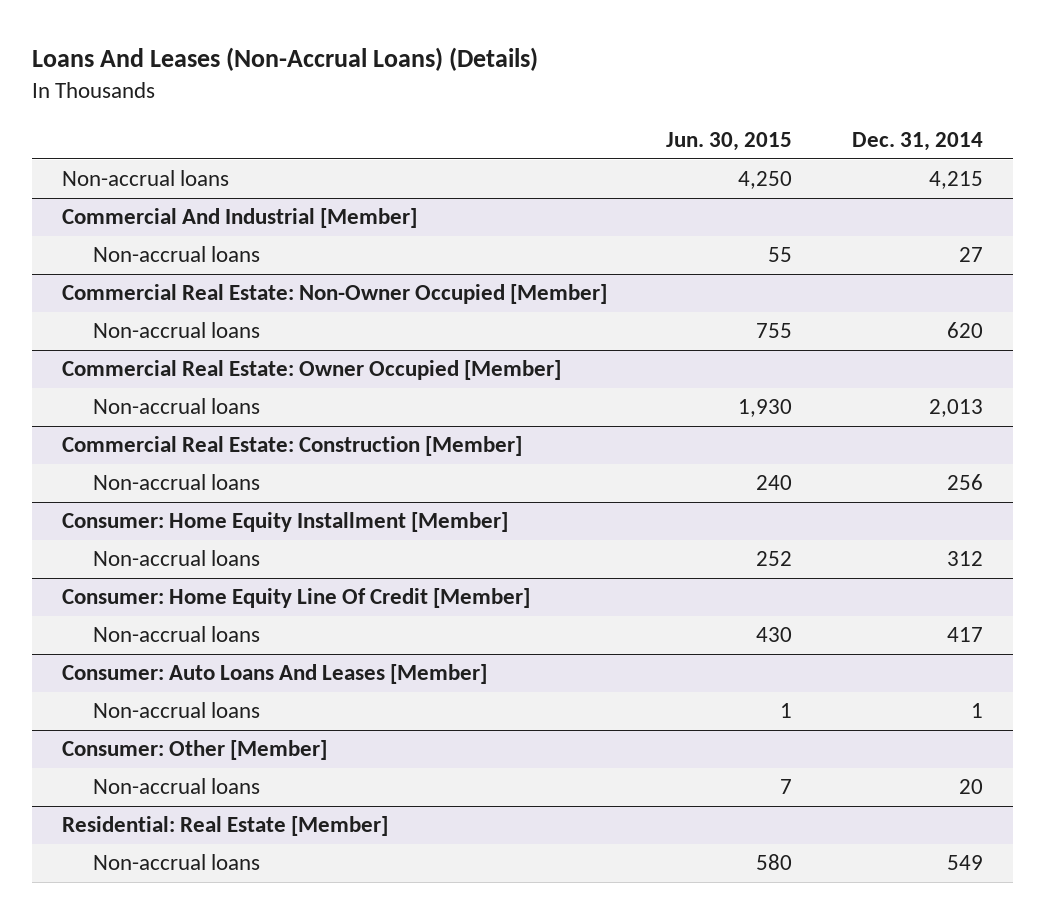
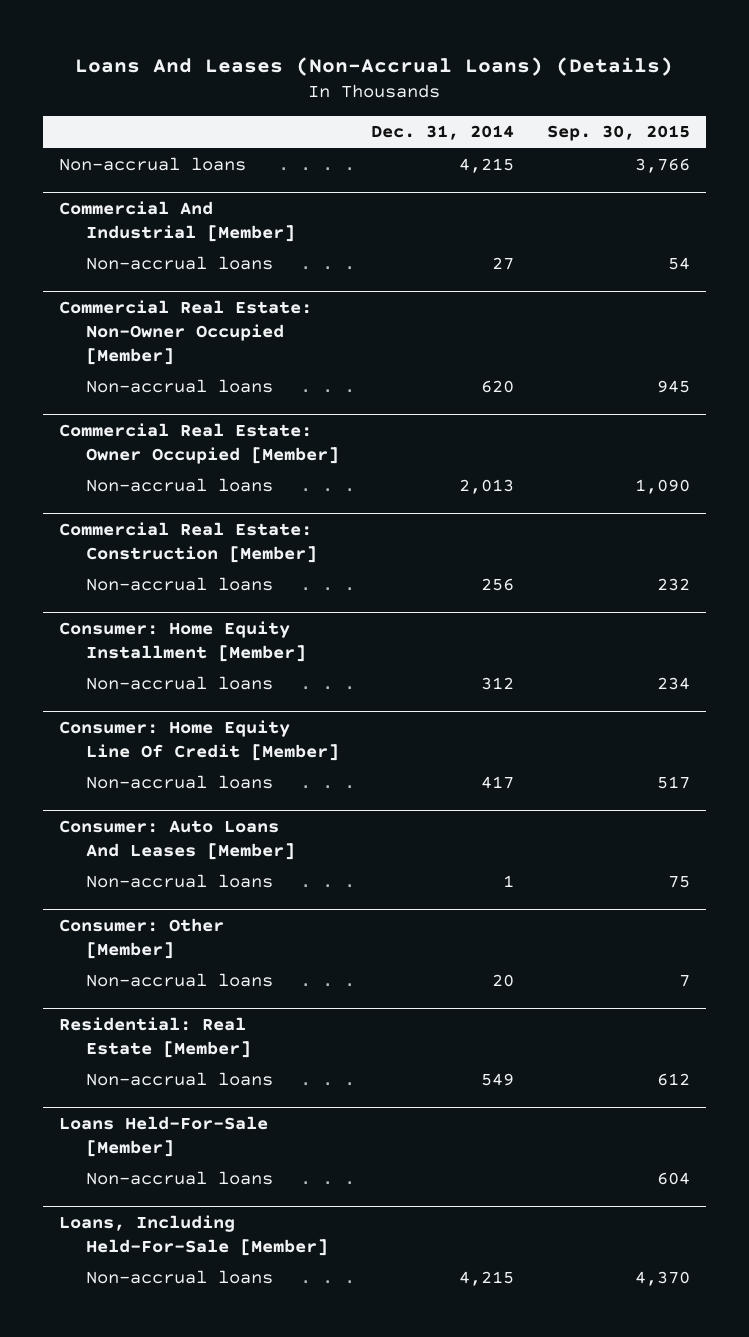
[666,132,793,152] Jun. 30, 2015 -> none
none -> [546,125,690,142] Sep. 30, 2015
none -> [59,1116,269,1158] Loans Held-For-Sale [Member]
none -> [85,1171,273,1186] Non-accrual loans
none -> [59,1215,328,1257] Loans, Including Held-For-Sale [Member]
none -> [85,1270,273,1285] Non-accrual loans

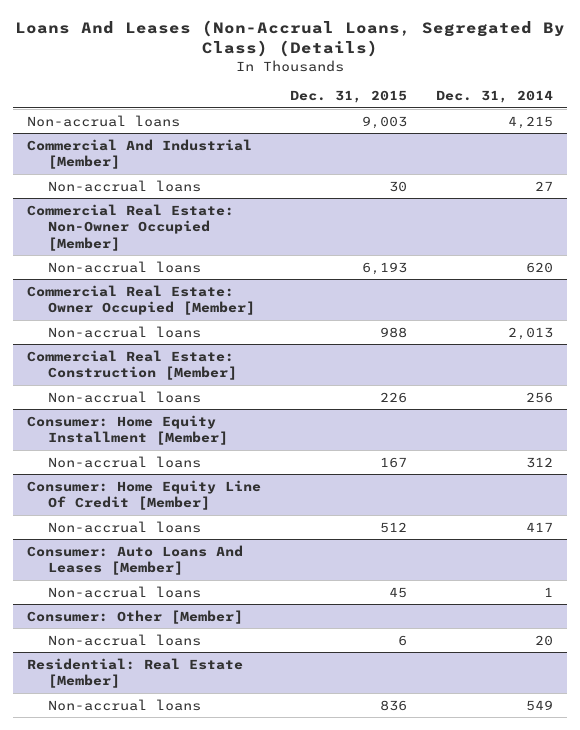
[75,56,674,76] Loans And Leases (Non-Accrual Loans) (Details) -> [15,20,566,58] Loans And Leases (Non-Accrual Loans, Segregated By Class) (Details)
[546,125,690,142] Sep. 30, 2015 -> none
none -> [290,90,408,104] Dec. 31, 2015
[59,1116,269,1158] Loans Held-For-Sale [Member] -> none
[85,1171,273,1186] Non-accrual loans -> none
[59,1215,328,1257] Loans, Including Held-For-Sale [Member] -> none
[85,1270,273,1285] Non-accrual loans -> none

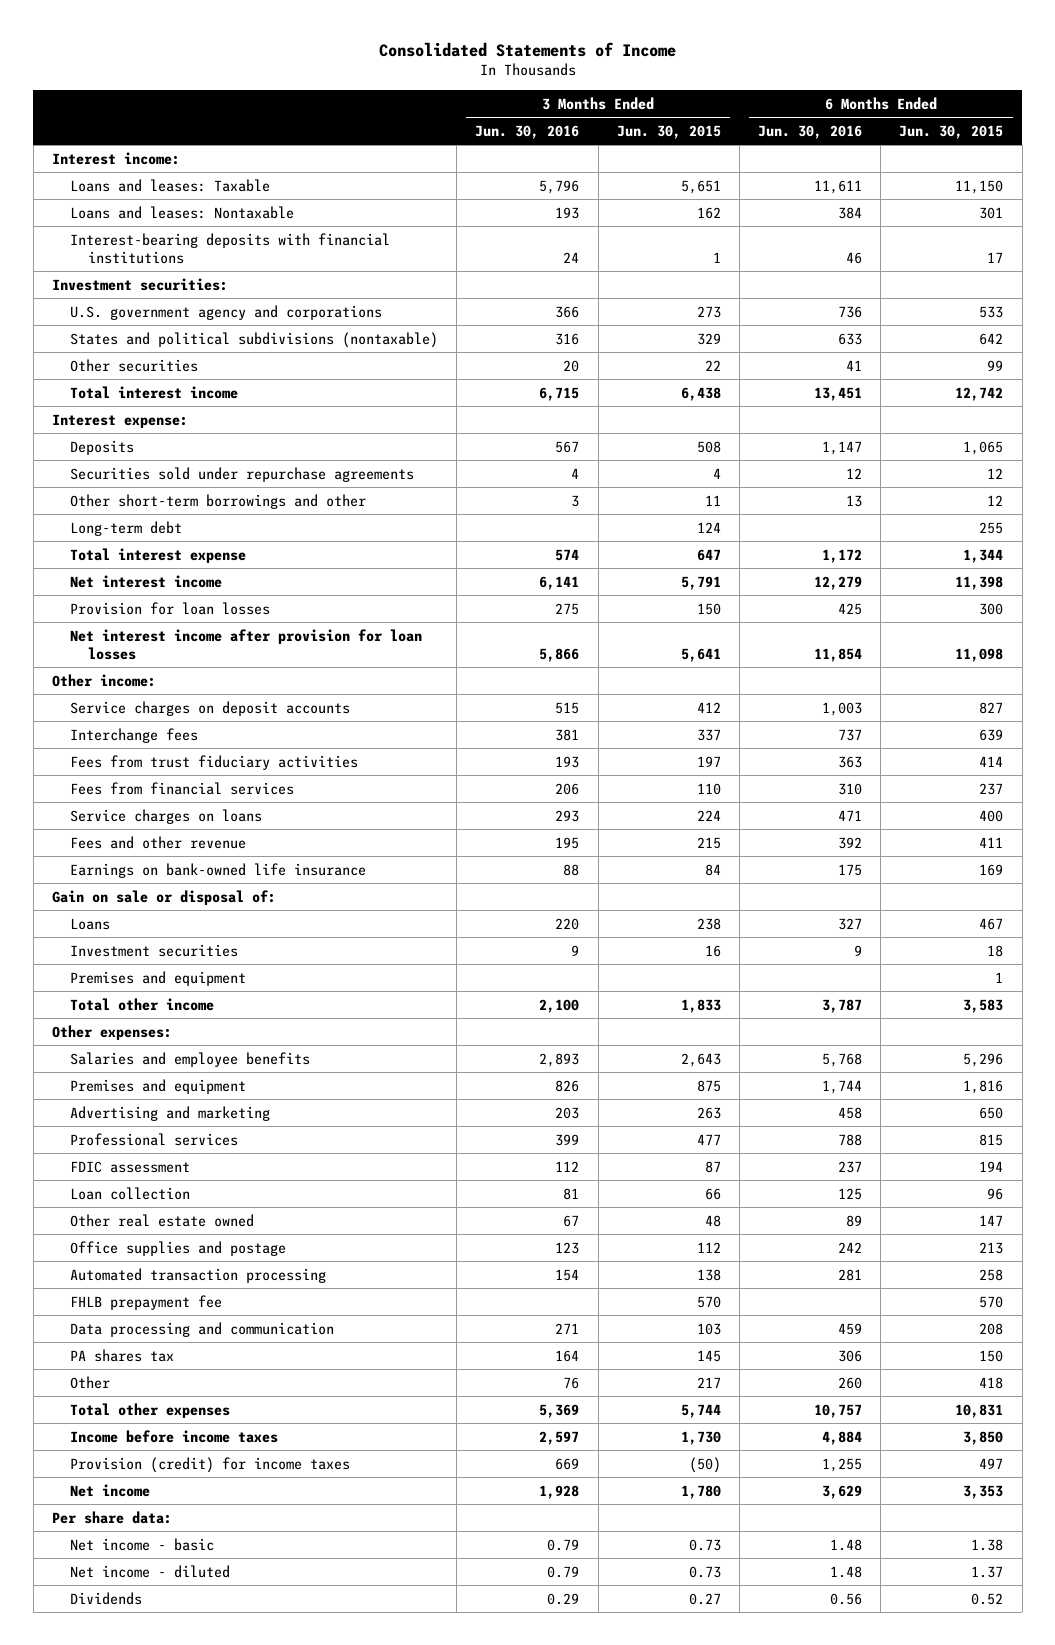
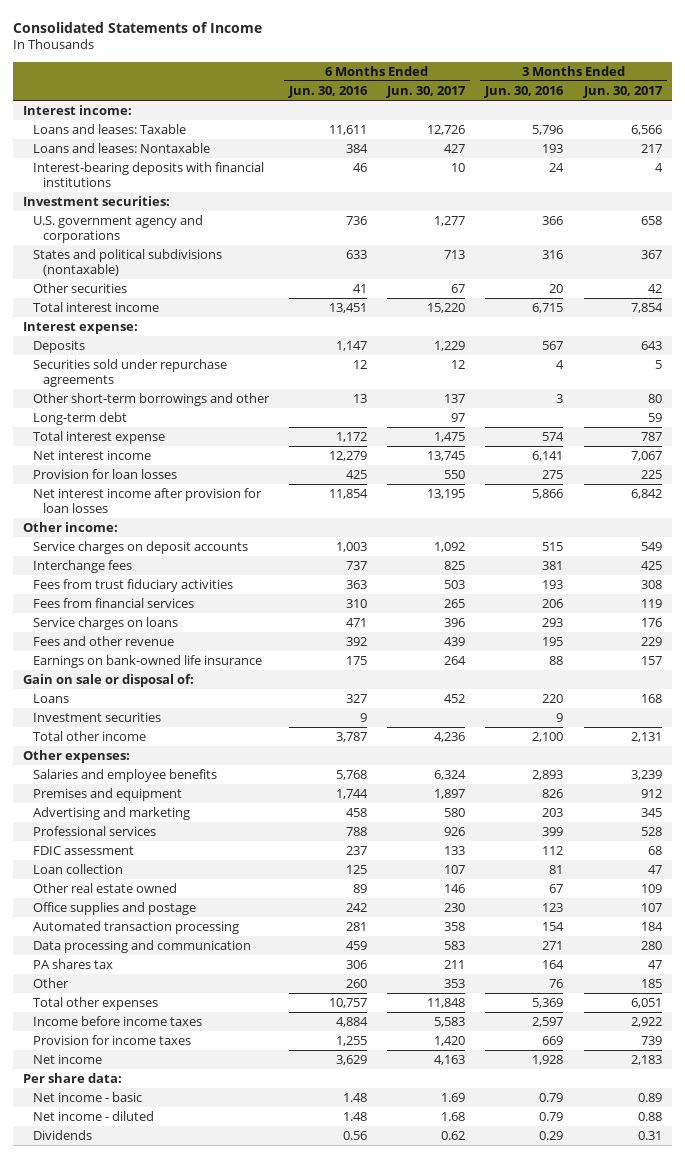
[616,124,721,139] Jun. 30, 2015 -> none
[899,124,1004,139] Jun. 30, 2015 -> none
none -> [386,85,467,98] Jun. 30, 2017
none -> [582,85,663,98] Jun. 30, 2017
[70,970,247,986] Premises and equipment -> none
[70,1294,223,1310] FHLB prepayment fee -> none
[70,1456,351,1473] Provision (credit) for income taxes -> [33,1035,192,1046] Provision for income taxes

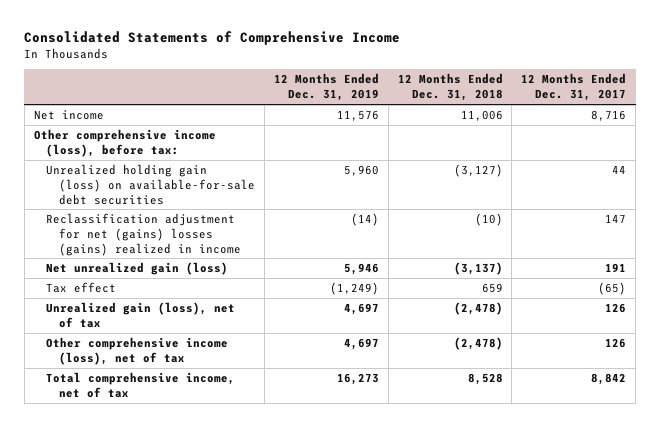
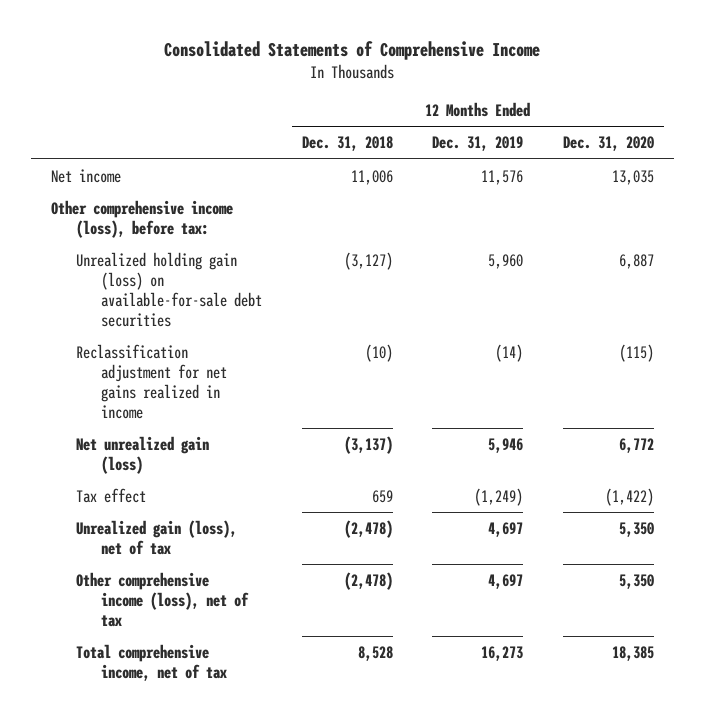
[521,73,627,102] 12 Months Ended Dec. 31, 2017 -> none
none -> [563,136,655,152] Dec. 31, 2020
[46,213,241,256] Reclassification adjustment for net (gains) losses (gains) realized in income -> [75,343,227,419] Reclassification adjustment for net gains realized in income

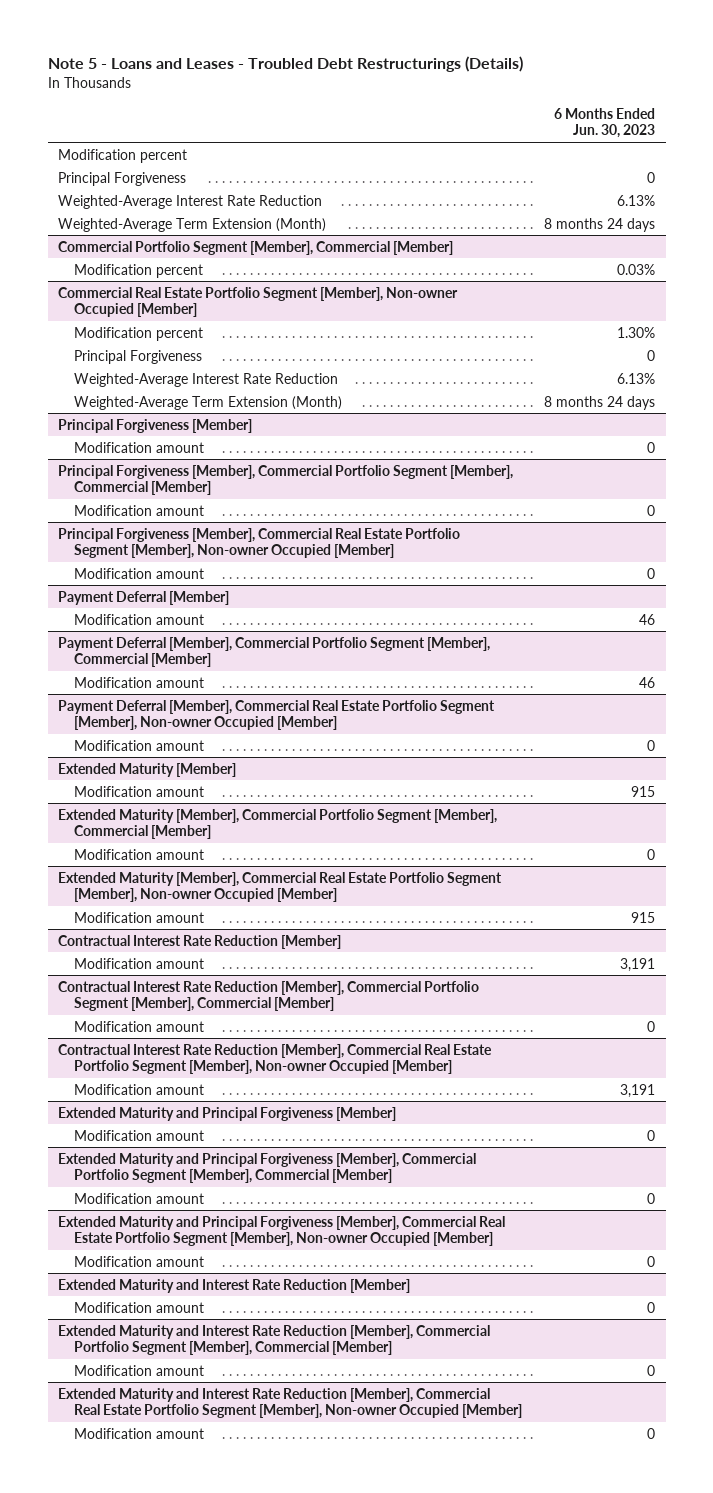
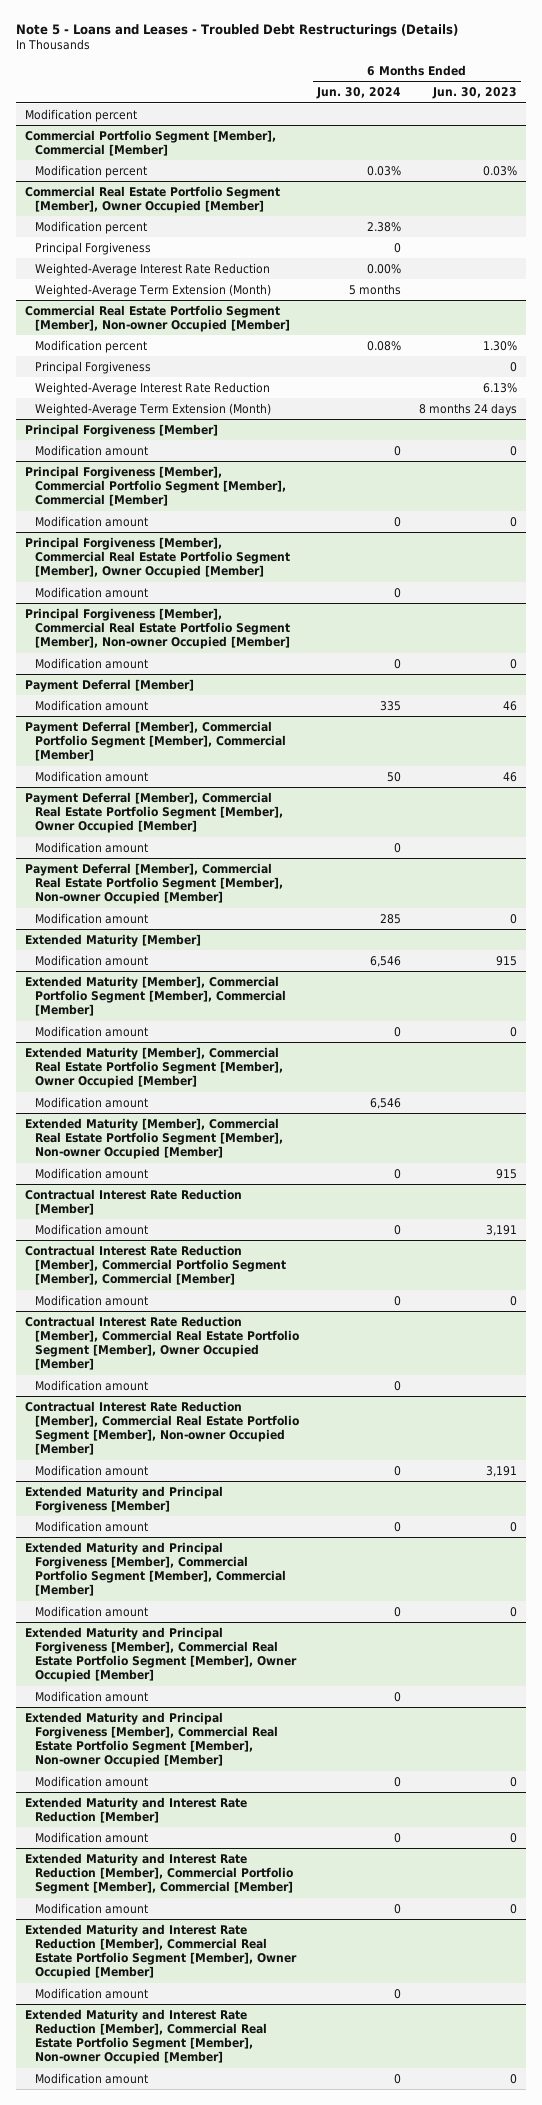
none -> [315,87,401,100] Jun. 30, 2024
[58,171,187,186] Principal Forgiveness -> none
[58,194,323,209] Weighted-Average Interest Rate Reduction -> none
[58,217,327,232] Weighted-Average Term Extension (Month) -> none
none -> [25,185,281,213] Commercial Real Estate Portfolio Segment [Member], Owner Occupied [Member]
none -> [35,220,148,234] Modification percent
none -> [35,241,152,255] Principal Forgiveness
none -> [35,262,271,276] Weighted-Average Interest Rate Reduction
none -> [35,283,272,297] Weighted-Average Term Extension (Month)
none -> [25,536,291,579] Principal Forgiveness [Member], Commercial Real Estate Portfolio Segment [Member], Owner Occupied [Member]
none -> [35,586,149,598] Modification amount
none -> [25,791,284,834] Payment Deferral [Member], Commercial Real Estate Portfolio Segment [Member], Owner Occupied [Member]
none -> [35,841,149,853] Modification amount
none -> [25,1046,284,1089] Extended Maturity [Member], Commercial Real Estate Portfolio Segment [Member], Owner Occupied [Member]
none -> [35,1096,149,1108] Modification amount
none -> [25,1315,300,1371] Contractual Interest Rate Reduction [Member], Commercial Real Estate Portfolio Segment [Member], Owner Occupied [Member]
none -> [35,1379,149,1391] Modification amount
none -> [25,1626,298,1683] Extended Maturity and Principal Forgiveness [Member], Commercial Real Estate Portfolio Segment [Member], Owner Occupied [Member]
none -> [35,1690,149,1702] Modification amount
none -> [25,1923,298,1980] Extended Maturity and Interest Rate Reduction [Member], Commercial Real Estate Portfolio Segment [Member], Owner Occupied [Member]
none -> [35,1987,149,1999] Modification amount

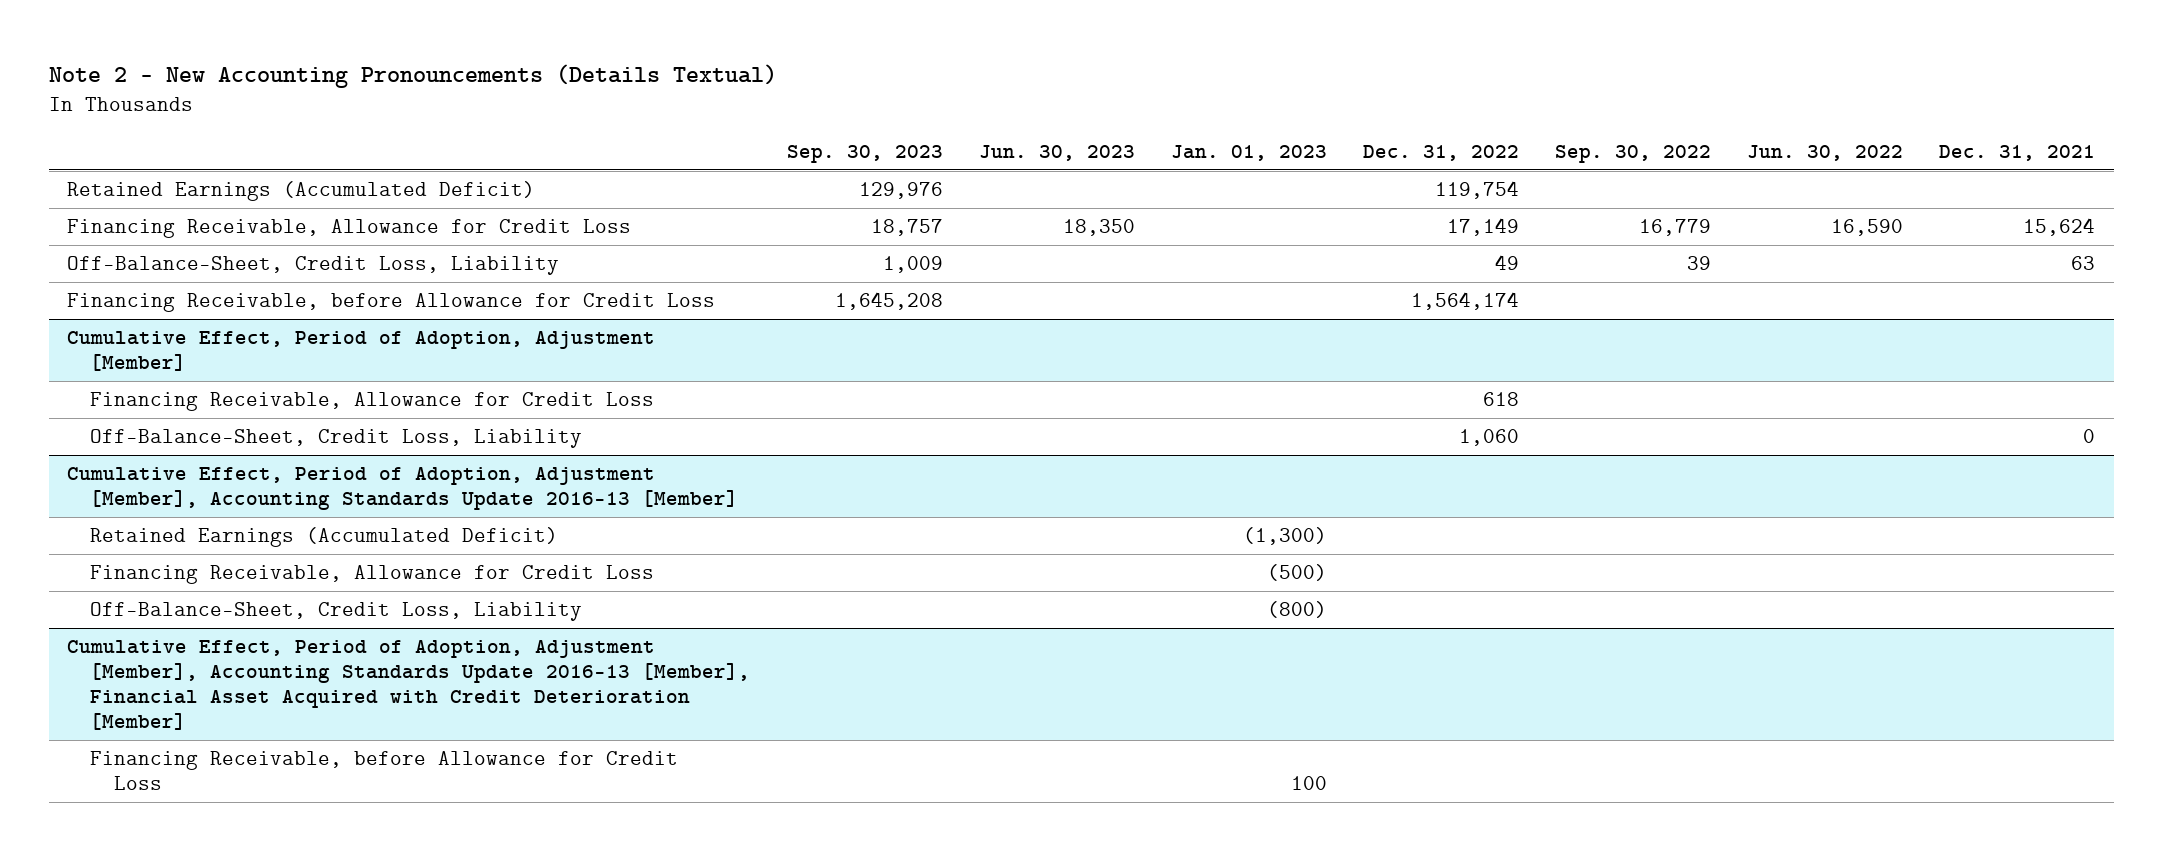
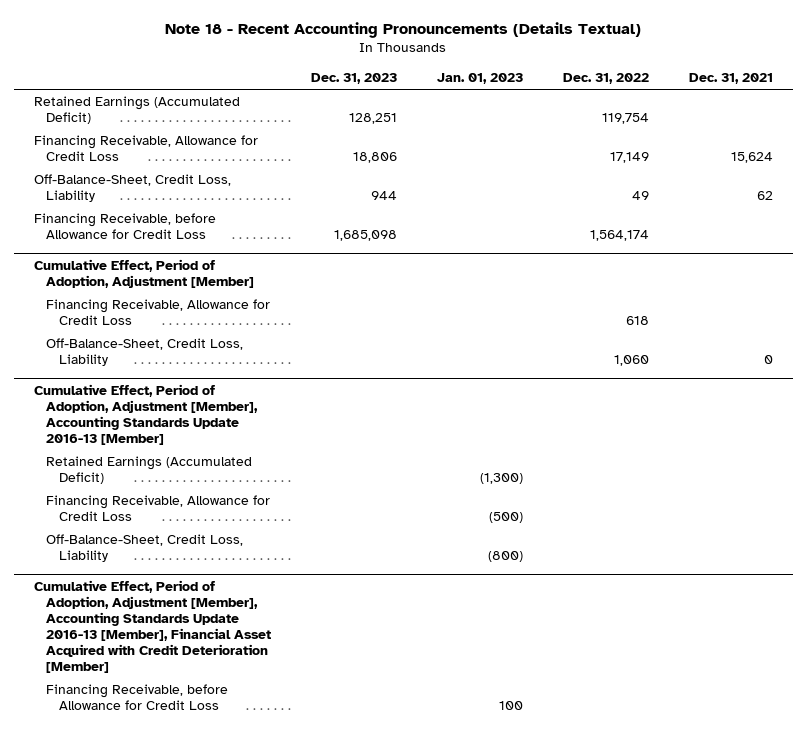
[48,64,777,89] Note 2 - New Accounting Pronouncements (Details Textual) -> [165,22,642,39] Note 18 - Recent Accounting Pronouncements (Details Textual)
[786,145,943,164] Sep. 30, 2023 -> none
[978,145,1135,162] Jun. 30, 2023 -> none
[1555,145,1712,164] Sep. 30, 2022 -> none
[1747,145,1904,162] Jun. 30, 2022 -> none
none -> [311,73,398,85] Dec. 31, 2023
[2071,256,2096,271] 63 -> [756,191,773,201] 62

